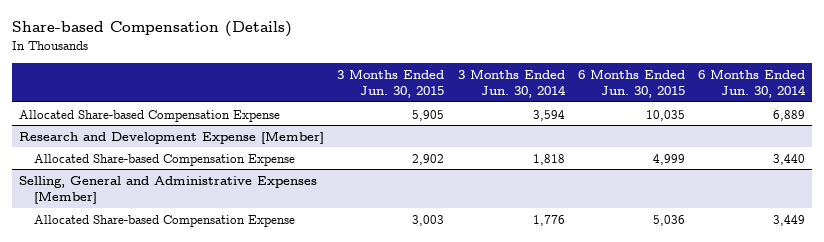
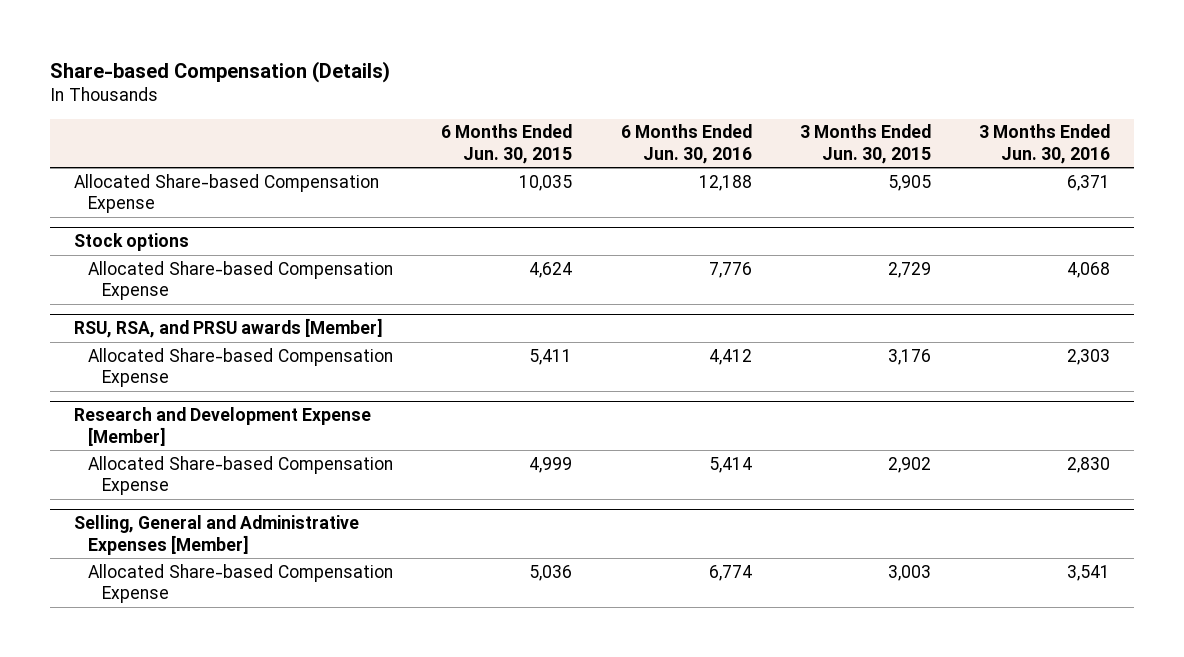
[457,68,566,99] 3 Months Ended Jun. 30, 2014 -> none
[698,68,807,99] 6 Months Ended Jun. 30, 2014 -> none
none -> [620,124,752,164] 6 Months Ended Jun. 30, 2016
none -> [978,124,1110,164] 3 Months Ended Jun. 30, 2016
none -> [74,233,190,252] Stock options
none -> [88,260,394,301] Allocated Share-based Compensation Expense
none -> [74,318,384,339] RSU, RSA, and PRSU awards [Member]
none -> [88,347,394,388] Allocated Share-based Compensation Expense

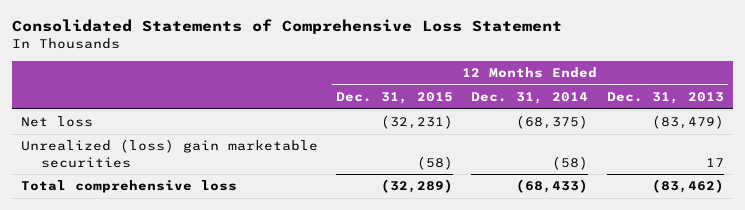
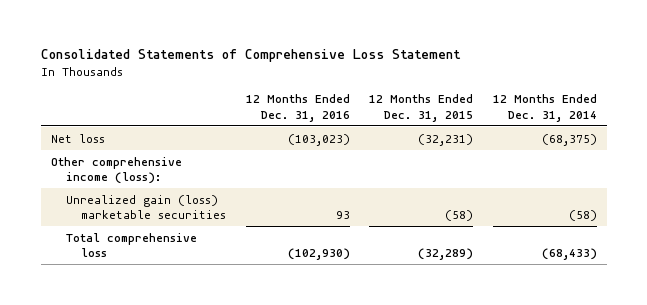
[606,92,724,105] Dec. 31, 2013 -> none
none -> [245,94,350,122] 12 Months Ended Dec. 31, 2016
none -> [50,156,182,184] Other comprehensive income (loss):
[20,139,318,168] Unrealized (loss) gain marketable securities -> [65,194,227,219] Unrealized gain (loss) marketable securities

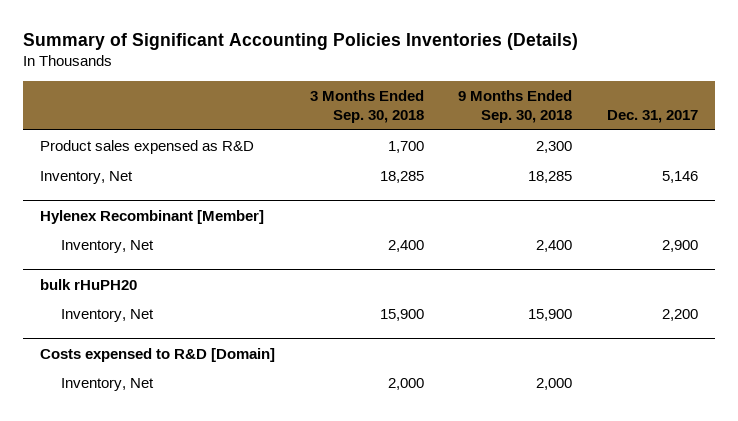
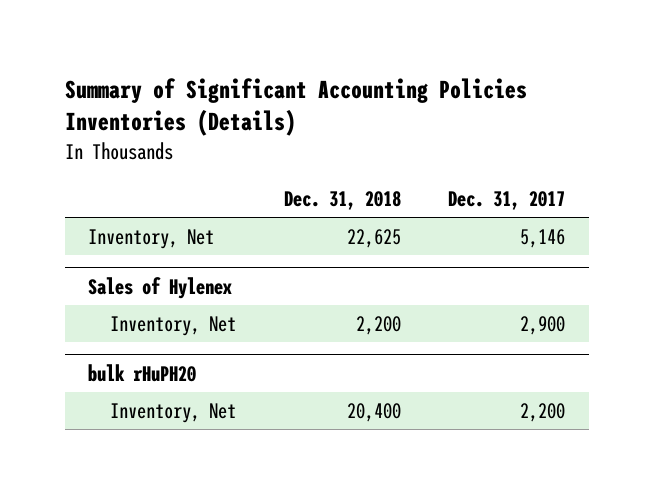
[309,90,424,123] 3 Months Ended Sep. 30, 2018 -> none
[458,90,573,123] 9 Months Ended Sep. 30, 2018 -> none
none -> [283,191,401,211] Dec. 31, 2018
[39,140,254,155] Product sales expensed as R&D -> none
[39,209,264,224] Hylenex Recombinant [Member] -> [88,276,233,299] Sales of Hylenex
[39,347,275,362] Costs expensed to R&D [Domain] -> none
[60,378,154,392] Inventory, Net -> none

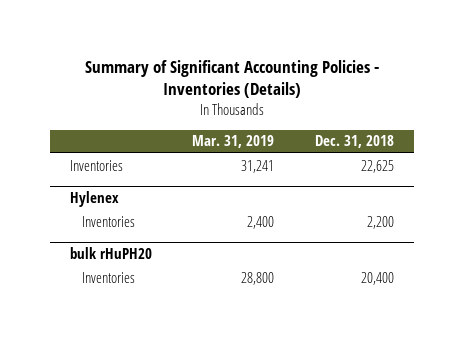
[64,77,527,137] Summary of Significant Accounting Policies Inventories (Details) -> [84,59,379,99] Summary of Significant Accounting Policies - Inventories (Details)
[447,191,565,211] Dec. 31, 2017 -> none
none -> [192,135,275,149] Mar. 31, 2019
[88,229,215,250] Inventory, Net -> [70,159,124,171] Inventories
[88,276,233,299] Sales of Hylenex -> [70,191,120,208] Hylenex
[110,316,237,337] Inventory, Net -> [81,215,135,227] Inventories
[110,403,237,424] Inventory, Net -> [81,271,135,283] Inventories

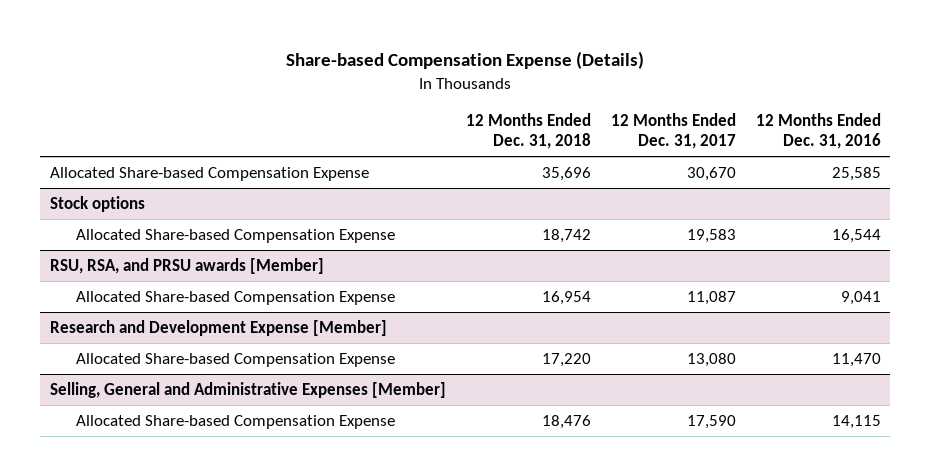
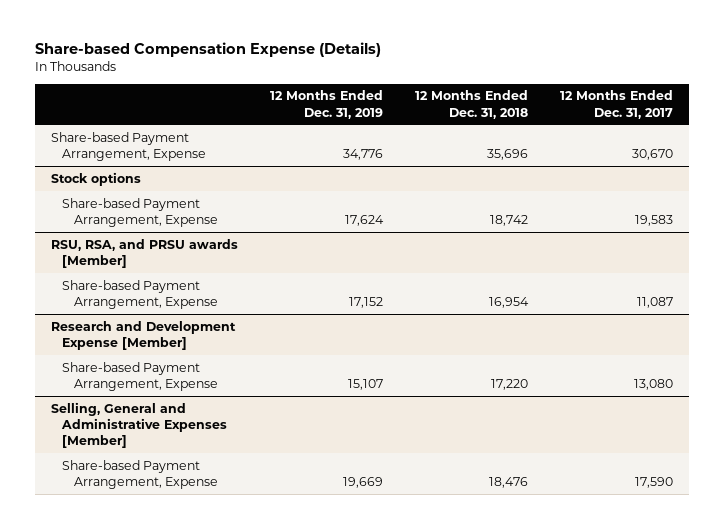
[755,113,881,150] 12 Months Ended Dec. 31, 2016 -> none
none -> [269,90,383,119] 12 Months Ended Dec. 31, 2019
[49,166,369,181] Allocated Share-based Compensation Expense -> [50,131,207,161] Share-based Payment Arrangement, Expense
[76,228,396,243] Allocated Share-based Compensation Expense -> [62,197,219,227] Share-based Payment Arrangement, Expense
[76,290,396,305] Allocated Share-based Compensation Expense -> [62,279,219,309] Share-based Payment Arrangement, Expense
[76,352,396,367] Allocated Share-based Compensation Expense -> [62,361,219,391] Share-based Payment Arrangement, Expense
[76,414,396,429] Allocated Share-based Compensation Expense -> [62,459,219,489] Share-based Payment Arrangement, Expense

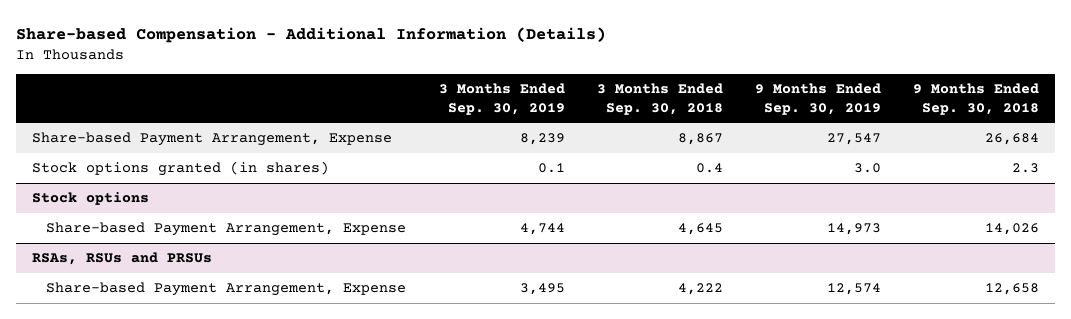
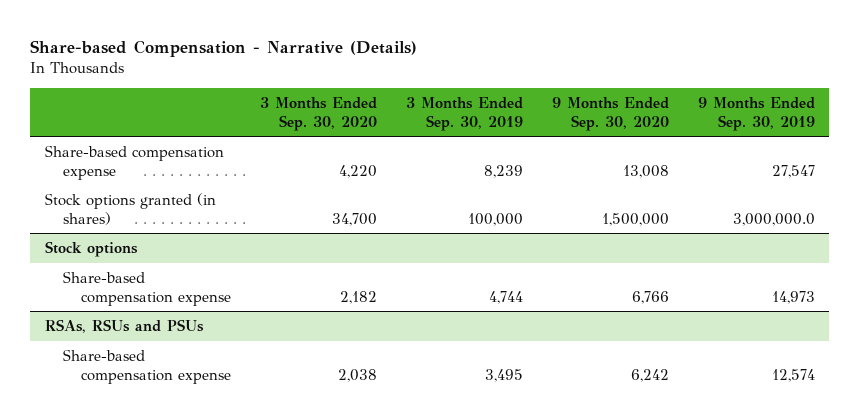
[15,26,606,43] Share-based Compensation - Additional Information (Details) -> [30,40,418,58] Share-based Compensation - Narrative (Details)
[596,82,723,115] 3 Months Ended Sep. 30, 2018 -> none
[913,82,1040,115] 9 Months Ended Sep. 30, 2018 -> none
none -> [260,96,378,131] 3 Months Ended Sep. 30, 2020
none -> [551,96,669,131] 9 Months Ended Sep. 30, 2020
[31,132,392,147] Share-based Payment Arrangement, Expense -> [44,144,224,180] Share-based compensation expense
[537,163,565,174] 0.1 -> [468,212,524,226] 100,000
[854,163,882,174] 3.0 -> [732,212,815,226] 3,000,000.0
[46,222,407,237] Share-based Payment Arrangement, Expense -> [63,270,232,306] Share-based compensation expense
[31,252,212,266] RSAs, RSUs and PRSUs -> [44,318,204,333] RSAs, RSUs and PSUs
[46,282,407,297] Share-based Payment Arrangement, Expense -> [63,348,232,384] Share-based compensation expense

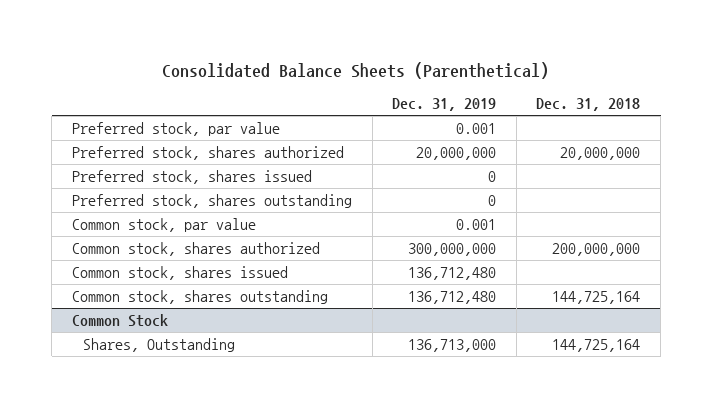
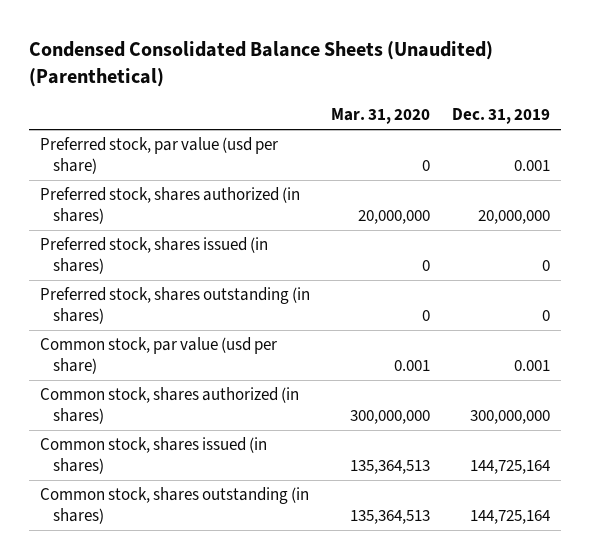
[162,62,550,80] Consolidated Balance Sheets (Parenthetical) -> [29,40,494,87] Condensed Consolidated Balance Sheets (Unaudited) (Parenthetical)
[536,98,641,112] Dec. 31, 2018 -> none
none -> [331,108,431,125] Mar. 31, 2020
[72,313,169,327] Common Stock -> none
[83,337,236,352] Shares, Outstanding -> none
[72,121,281,136] Preferred stock, par value -> [39,137,278,174] Preferred stock, par value (usd per share)
[72,145,345,160] Preferred stock, shares authorized -> [39,187,300,224] Preferred stock, shares authorized (in shares)
[72,169,313,184] Preferred stock, shares issued -> [39,237,268,274] Preferred stock, shares issued (in shares)
[72,193,353,208] Preferred stock, shares outstanding -> [39,287,310,324] Preferred stock, shares outstanding (in shares)
[72,217,257,232] Common stock, par value -> [39,337,277,374] Common stock, par value (usd per share)
[72,241,321,256] Common stock, shares authorized -> [39,387,299,424] Common stock, shares authorized (in shares)
[72,265,289,280] Common stock, shares issued -> [39,437,267,474] Common stock, shares issued (in shares)
[408,266,497,280] 136,712,480 -> [469,459,550,474] 144,725,164
[72,289,329,304] Common stock, shares outstanding -> [39,487,309,524] Common stock, shares outstanding (in shares)
[408,290,497,304] 136,712,480 -> [469,509,550,524] 144,725,164

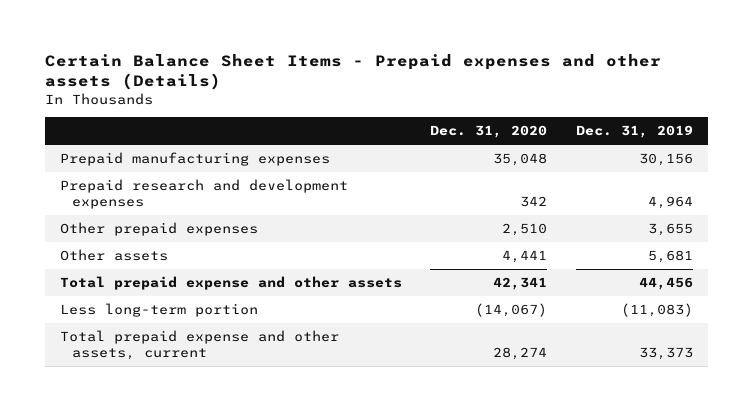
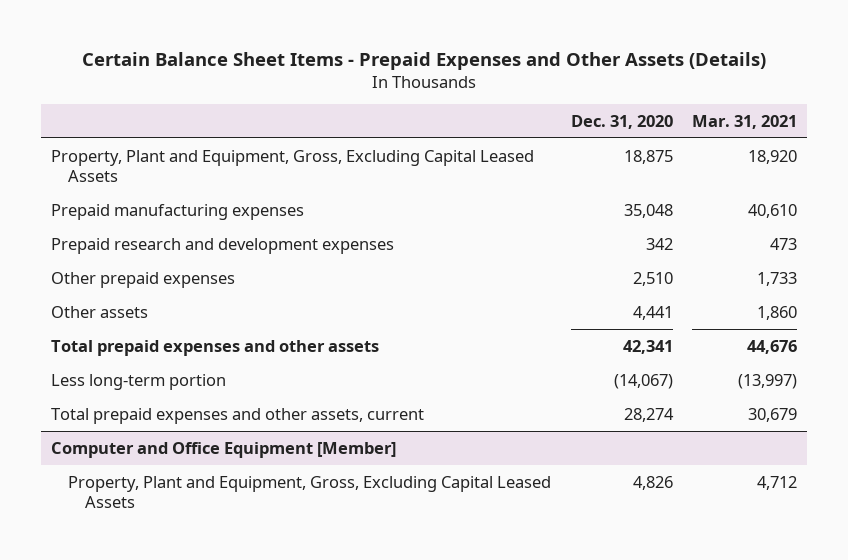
[45,53,662,91] Certain Balance Sheet Items - Prepaid expenses and other assets (Details) -> [81,51,766,70] Certain Balance Sheet Items - Prepaid Expenses and Other Assets (Details)
[576,125,694,139] Dec. 31, 2019 -> none
none -> [692,114,798,129] Mar. 31, 2021
none -> [50,149,534,183] Property, Plant and Equipment, Gross, Excluding Capital Leased Assets
[59,276,402,291] Total prepaid expense and other assets -> [50,339,379,356] Total prepaid expenses and other assets
[59,330,339,361] Total prepaid expense and other assets, current -> [50,407,424,424] Total prepaid expenses and other assets, current
none -> [50,441,396,458] Computer and Office Equipment [Member]
none -> [67,475,551,509] Property, Plant and Equipment, Gross, Excluding Capital Leased Assets

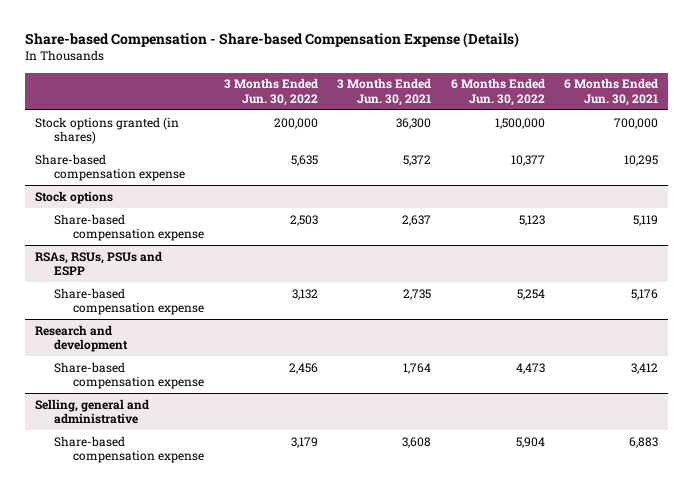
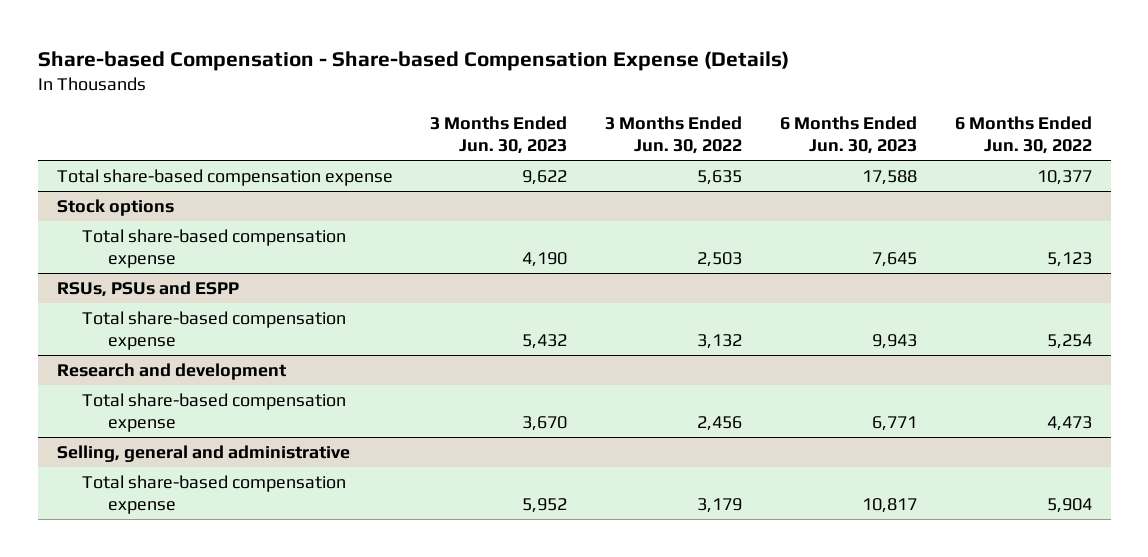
[337,78,432,106] 3 Months Ended Jun. 30, 2021 -> none
[564,78,659,106] 6 Months Ended Jun. 30, 2021 -> none
none -> [430,116,568,155] 3 Months Ended Jun. 30, 2023
none -> [779,116,917,155] 6 Months Ended Jun. 30, 2023
[34,116,179,145] Stock options granted (in shares) -> none
[34,153,185,182] Share-based compensation expense -> [56,168,393,186] Total share-based compensation expense
[53,213,205,242] Share-based compensation expense -> [82,228,347,268] Total share-based compensation expense
[34,250,162,277] RSAs, RSUs, PSUs and ESPP -> [56,280,239,297] RSUs, PSUs and ESPP
[53,287,205,316] Share-based compensation expense -> [82,310,347,350] Total share-based compensation expense
[53,361,205,390] Share-based compensation expense -> [82,392,347,432] Total share-based compensation expense
[53,435,205,464] Share-based compensation expense -> [82,474,347,514] Total share-based compensation expense

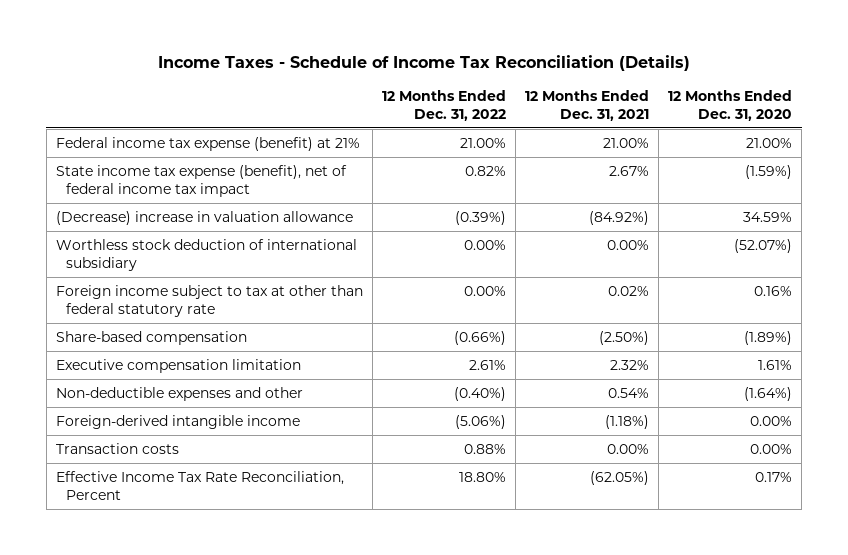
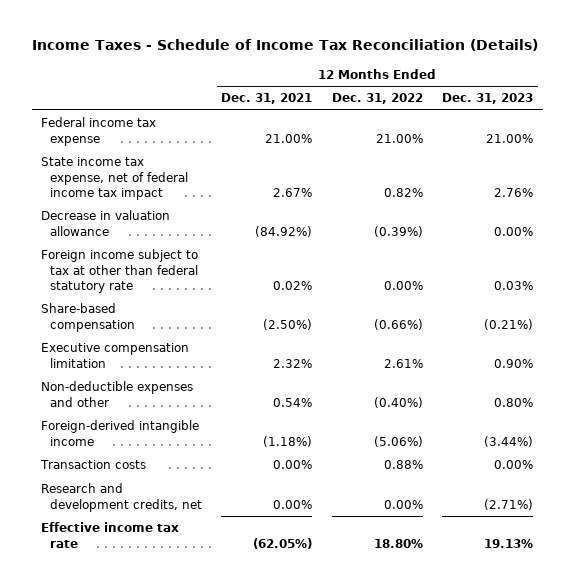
[668,89,793,121] 12 Months Ended Dec. 31, 2020 -> none
none -> [442,93,534,105] Dec. 31, 2023
[55,238,357,271] Worthless stock deduction of international subsidiary -> none
[55,136,360,151] Federal income tax expense (benefit) at 21% -> [41,117,157,146] Federal income tax expense
[55,164,347,197] State income tax expense (benefit), net of federal income tax impact -> [41,157,189,201] State income tax expense, net of federal income tax impact
[55,210,353,225] (Decrease) increase in valuation allowance -> [41,210,171,236] Decrease in valuation allowance
none -> [41,483,203,512] Research and development credits, net
[55,470,344,500] Effective Income Tax Rate Reconciliation, Percent -> [41,522,180,548] Effective income tax rate

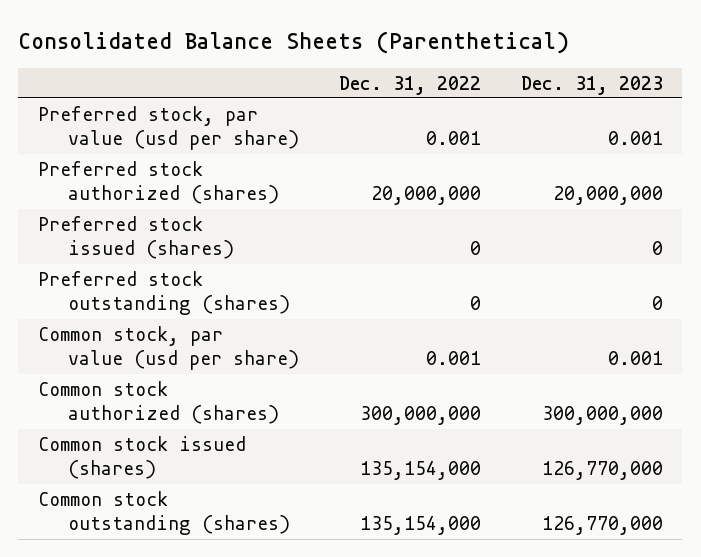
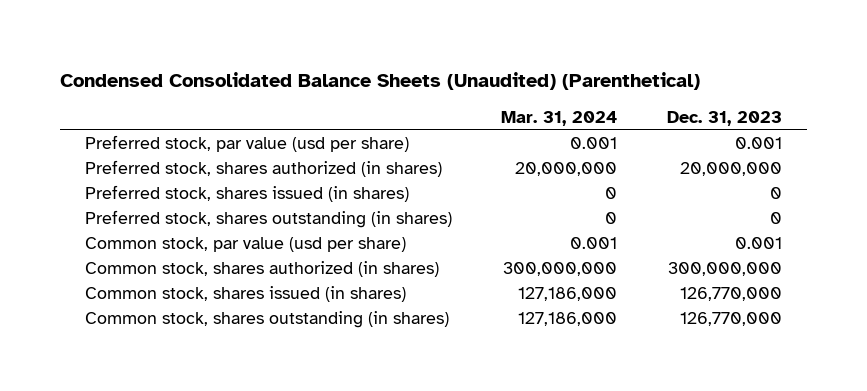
[18,30,570,54] Consolidated Balance Sheets (Parenthetical) -> [59,72,700,91] Condensed Consolidated Balance Sheets (Unaudited) (Parenthetical)
[338,75,481,95] Dec. 31, 2022 -> none
none -> [501,111,618,127] Mar. 31, 2024
[38,160,280,205] Preferred stock authorized (shares) -> [84,160,442,178] Preferred stock, shares authorized (in shares)
[38,215,235,260] Preferred stock issued (shares) -> [84,185,409,203] Preferred stock, shares issued (in shares)
[38,270,291,316] Preferred stock outstanding (shares) -> [84,210,452,229] Preferred stock, shares outstanding (in shares)
[38,380,280,425] Common stock authorized (shares) -> [84,261,439,278] Common stock, shares authorized (in shares)
[38,435,247,480] Common stock issued (shares) -> [84,286,406,303] Common stock, shares issued (in shares)
[38,490,291,536] Common stock outstanding (shares) -> [84,311,449,329] Common stock, shares outstanding (in shares)

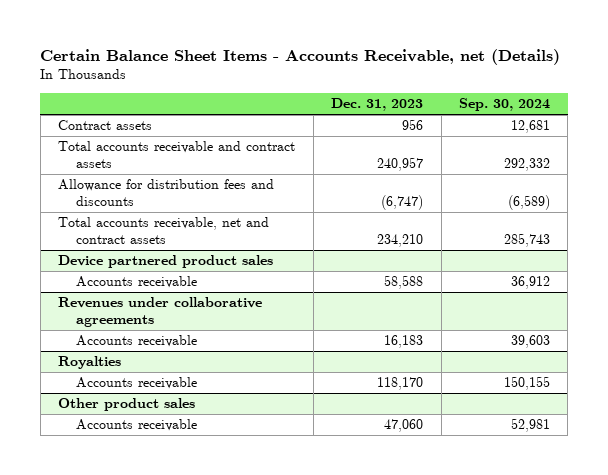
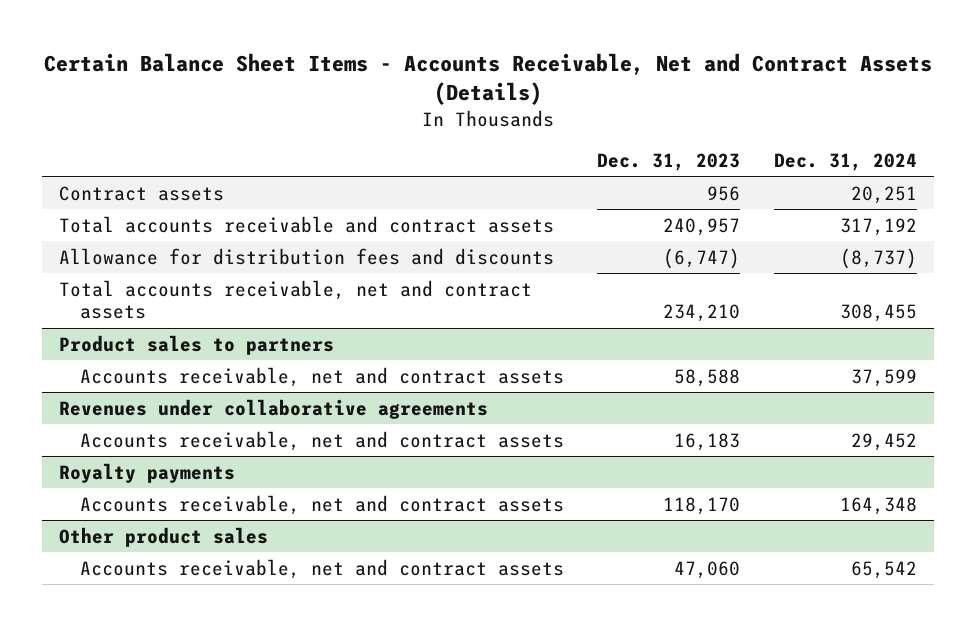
[40,49,561,66] Certain Balance Sheet Items - Accounts Receivable, net (Details) -> [43,53,932,106] Certain Balance Sheet Items - Accounts Receivable, Net and Contract Assets (Details)
[458,98,550,112] Sep. 30, 2024 -> none
none -> [773,152,917,171] Dec. 31, 2024
[58,255,274,269] Device partnered product sales -> [58,334,334,355] Product sales to partners
[75,276,197,289] Accounts receivable -> [79,366,564,387] Accounts receivable, net and contract assets
[75,335,197,348] Accounts receivable -> [79,430,564,451] Accounts receivable, net and contract assets
[58,356,122,370] Royalties -> [58,462,235,483] Royalty payments
[75,377,197,390] Accounts receivable -> [79,494,564,515] Accounts receivable, net and contract assets
[75,419,197,432] Accounts receivable -> [79,558,564,579] Accounts receivable, net and contract assets

